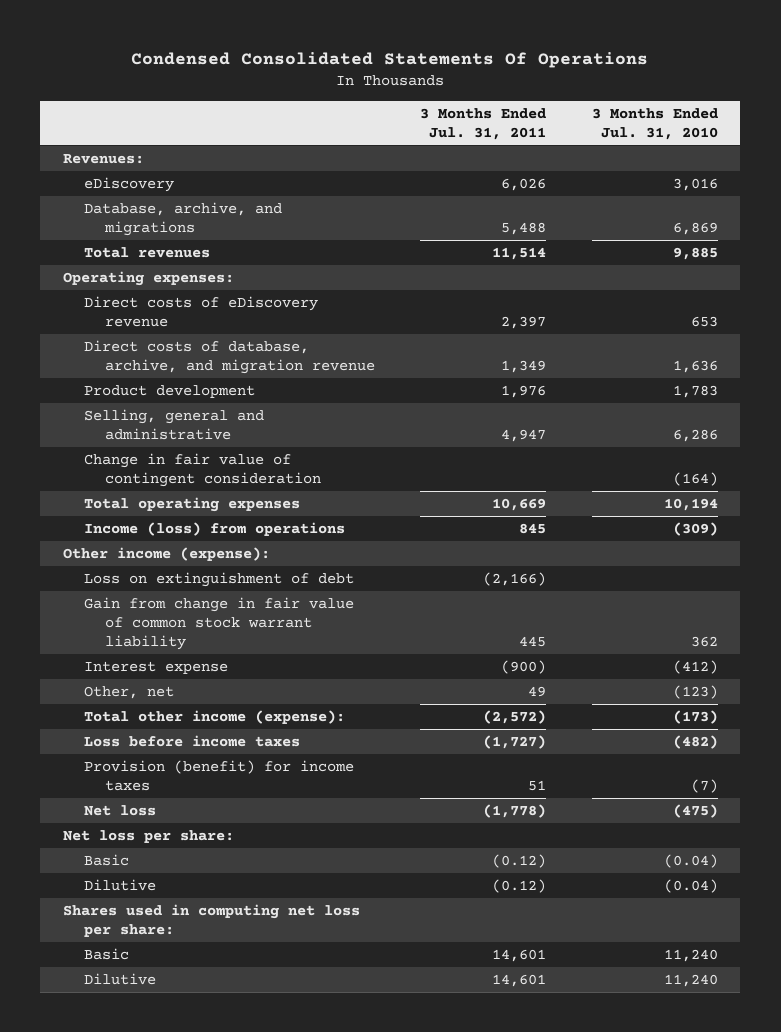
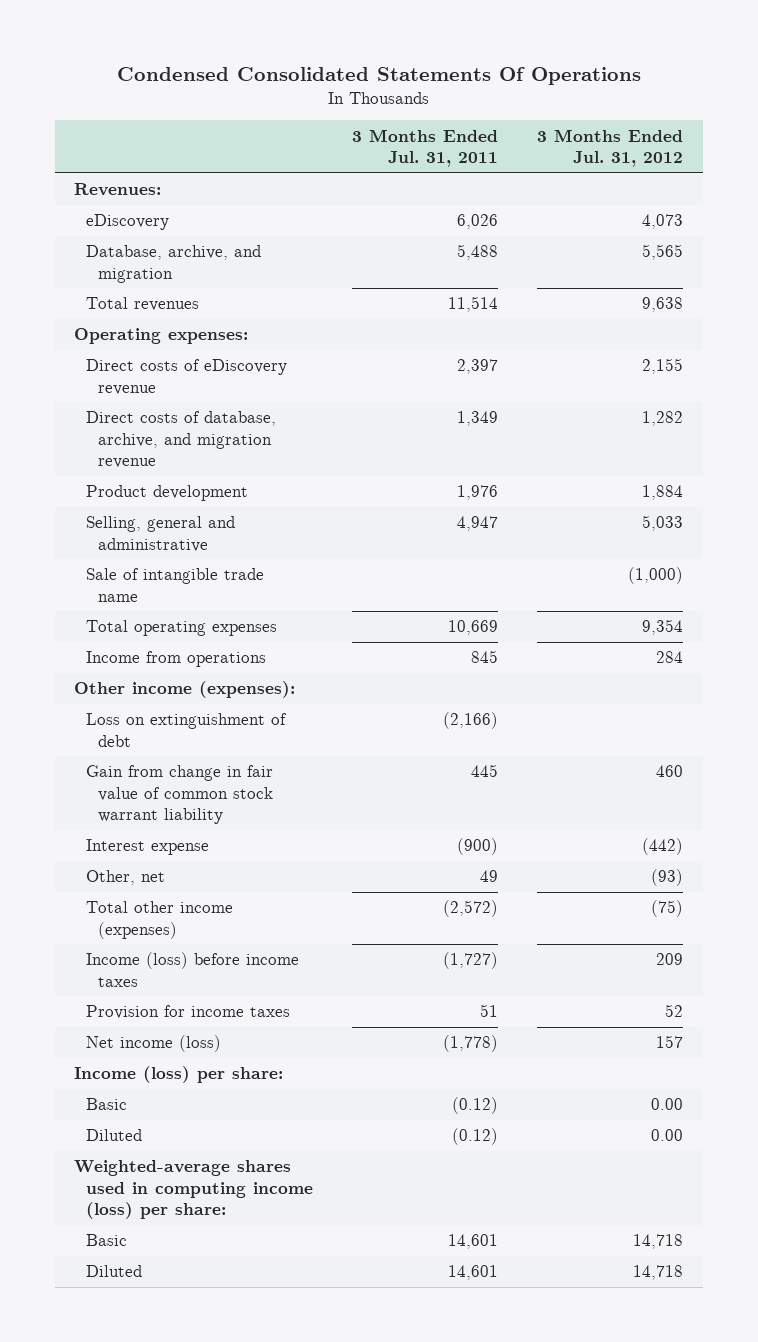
[591,107,718,140] 3 Months Ended Jul. 31, 2010 -> none
none -> [537,128,684,168] 3 Months Ended Jul. 31, 2012
[83,201,282,237] Database, archive, and migrations -> [86,245,262,283] Database, archive, and migration
[83,452,321,488] Change in fair value of contingent consideration -> none
none -> [86,568,265,602] Sale of intangible trade name
[83,521,345,536] Income (loss) from operations -> [86,651,267,668] Income from operations
[63,546,271,561] Other income (expense): -> [74,681,296,699] Other income (expenses):
[83,709,345,724] Total other income (expense): -> [86,901,234,939] Total other income (expenses)
[83,734,300,747] Loss before income taxes -> [86,952,300,987] Income (loss) before income taxes
[83,759,354,792] Provision (benefit) for income taxes -> [86,1005,291,1020] Provision for income taxes
[83,804,156,816] Net loss -> [86,1035,222,1053] Net income (loss)
[63,829,235,843] Net loss per share: -> [74,1066,284,1084] Income (loss) per share:
[83,878,156,891] Dilutive -> [86,1129,143,1142] Diluted
[63,903,361,938] Shares used in computing net loss per share: -> [74,1160,314,1220] Weighted-average shares used in computing income (loss) per share:
[83,972,156,985] Dilutive -> [86,1265,143,1278] Diluted

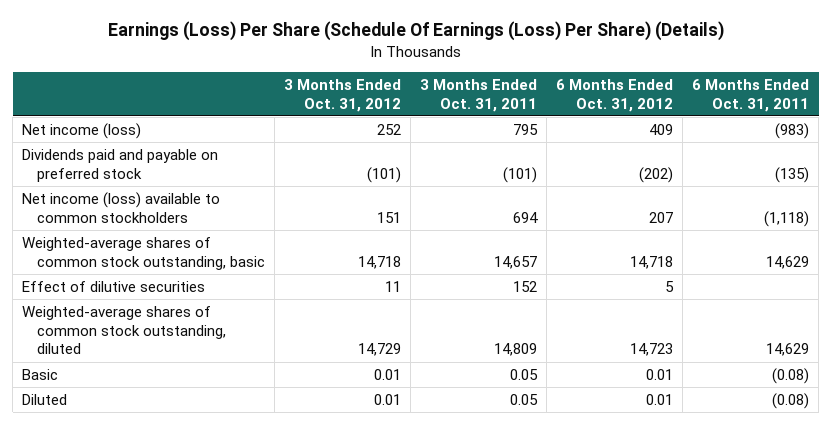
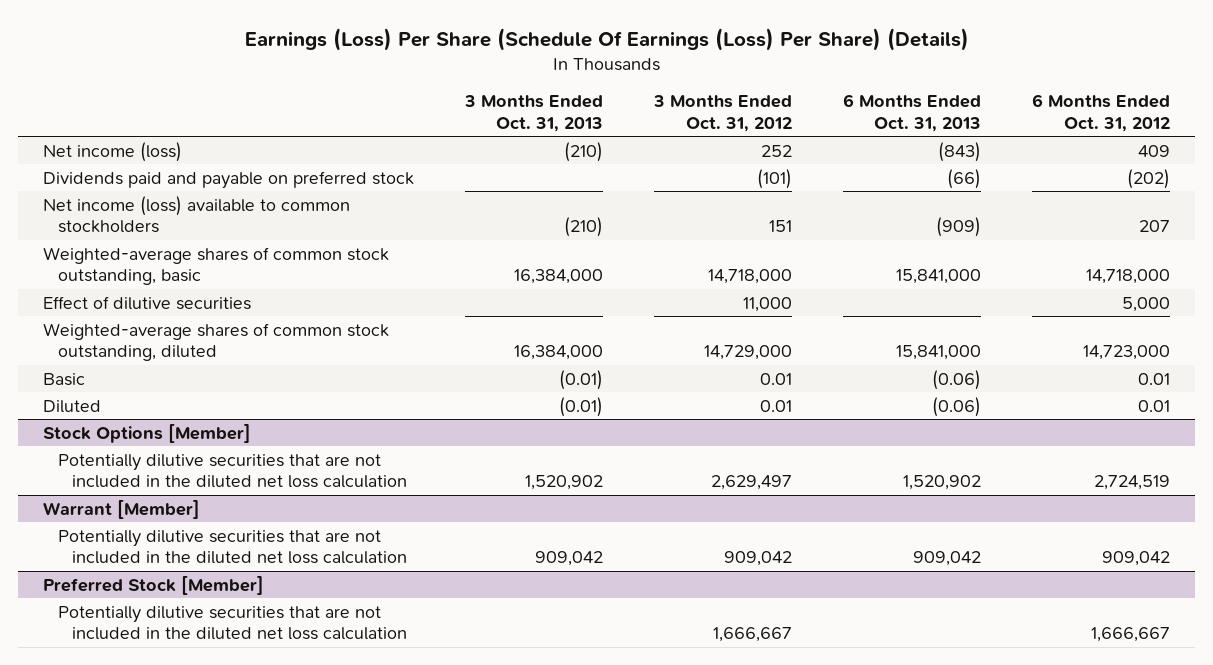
[419,78,537,112] 3 Months Ended Oct. 31, 2011 -> none
[692,78,810,112] 6 Months Ended Oct. 31, 2011 -> none
none -> [464,94,604,132] 3 Months Ended Oct. 31, 2013
none -> [843,93,982,132] 6 Months Ended Oct. 31, 2013
[357,255,401,269] 14,718 -> [708,269,793,285] 14,718,000
[629,255,673,269] 14,718 -> [1086,269,1171,285] 14,718,000
[384,281,401,293] 11 -> [743,296,793,312] 11,000
[664,281,674,293] 5 -> [1122,296,1171,312] 5,000
[357,343,401,357] 14,729 -> [704,345,793,361] 14,729,000
[629,343,673,357] 14,723 -> [1083,345,1171,361] 14,723,000
none -> [43,423,252,443] Stock Options [Member]
none -> [57,453,408,489] Potentially dilutive securities that are not included in the diluted net loss calculation
none -> [43,499,201,519] Warrant [Member]
none -> [57,529,408,565] Potentially dilutive securities that are not included in the diluted net loss calculation
none -> [43,575,265,595] Preferred Stock [Member]
none -> [57,605,408,641] Potentially dilutive securities that are not included in the diluted net loss calculation

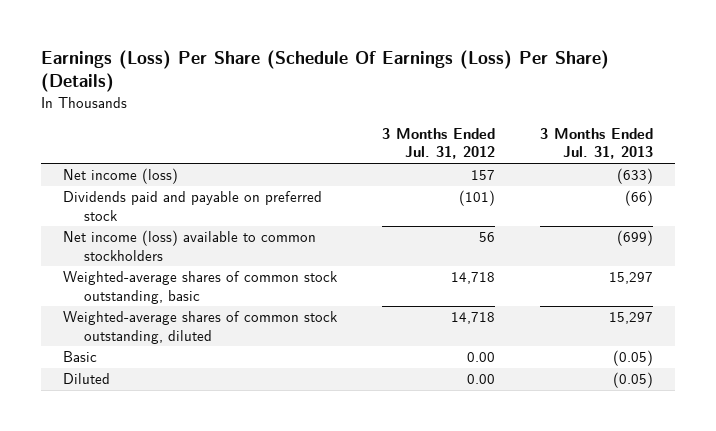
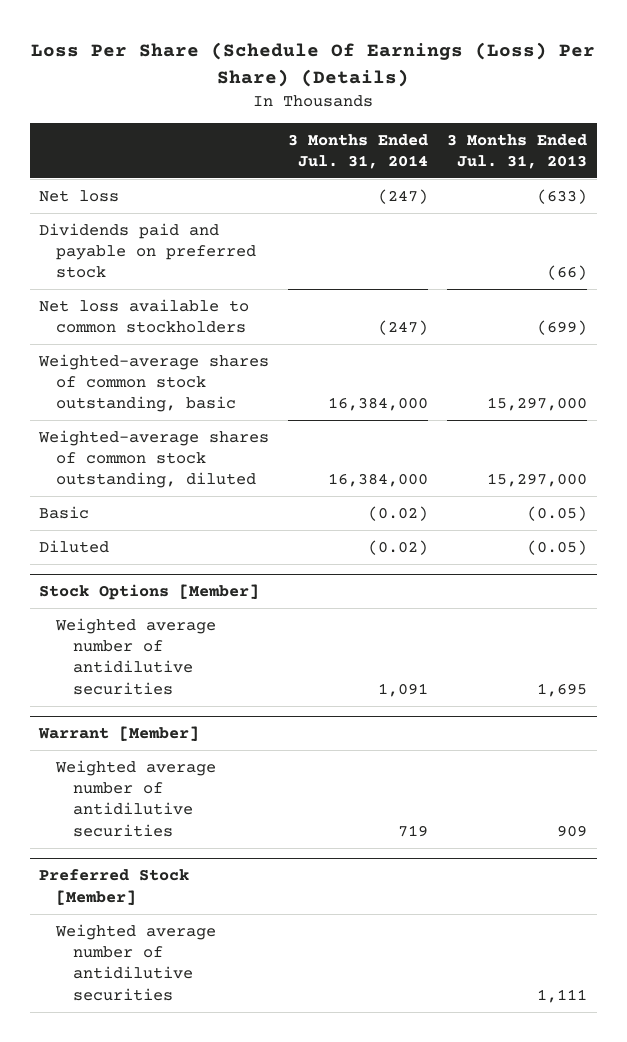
[40,50,609,93] Earnings (Loss) Per Share (Schedule Of Earnings (Loss) Per Share) (Details) -> [31,42,596,87] Loss Per Share (Schedule Of Earnings (Loss) Per Share) (Details)
[381,128,495,160] 3 Months Ended Jul. 31, 2012 -> none
none -> [288,133,429,169] 3 Months Ended Jul. 31, 2014
[63,168,179,185] Net income (loss) -> [39,189,120,202] Net loss
[63,230,317,261] Net income (loss) available to common stockholders -> [39,298,250,334] Net loss available to common stockholders
[608,272,653,285] 15,297 -> [487,397,588,412] 15,297,000
[608,312,653,325] 15,297 -> [487,473,588,488] 15,297,000
none -> [39,584,260,601] Stock Options [Member]
none -> [54,617,216,695] Weighted average number of antidilutive securities
none -> [38,726,200,742] Warrant [Member]
none -> [54,759,216,837] Weighted average number of antidilutive securities
none -> [39,869,190,905] Preferred Stock [Member]
none -> [54,923,216,1001] Weighted average number of antidilutive securities

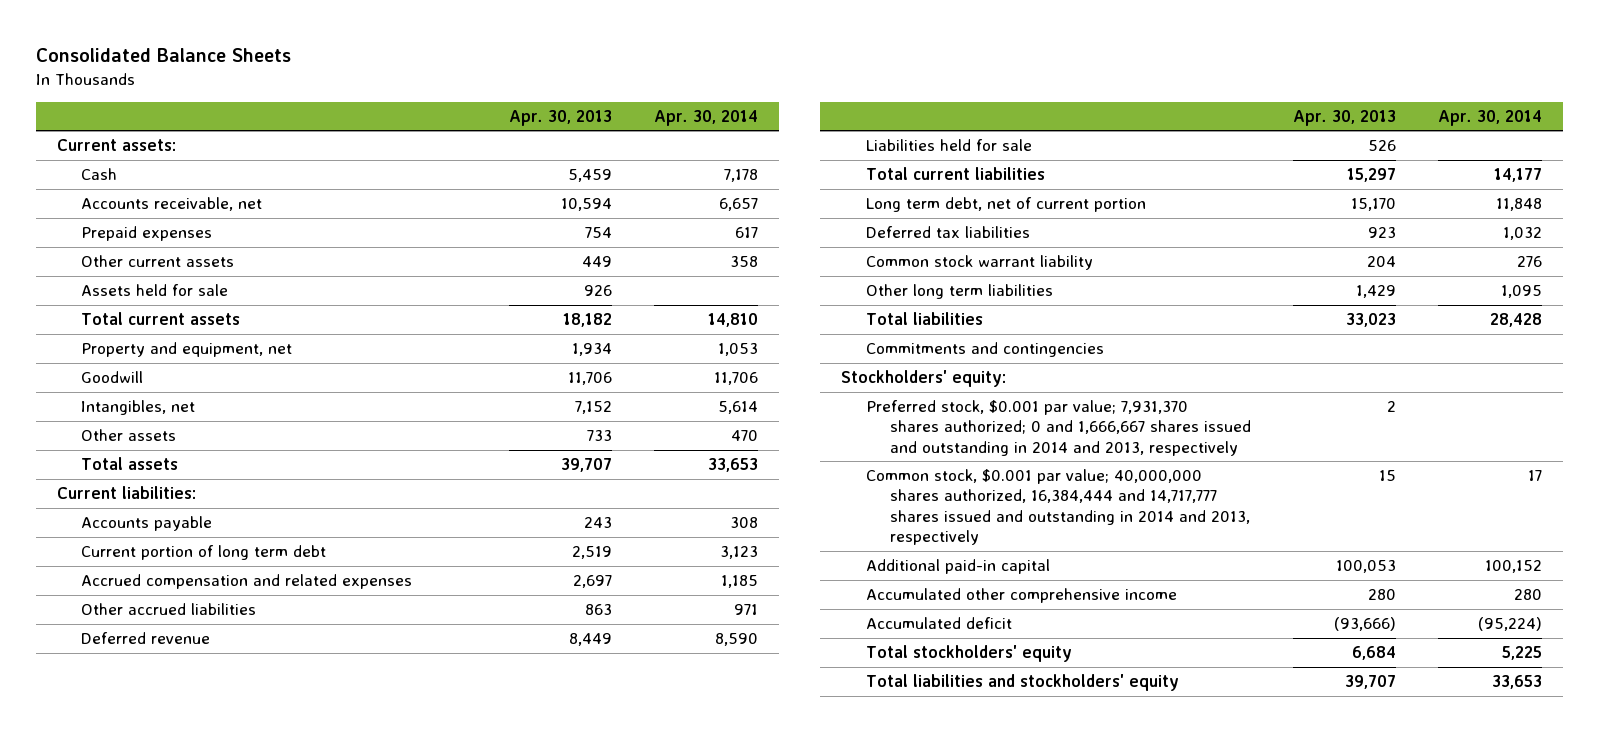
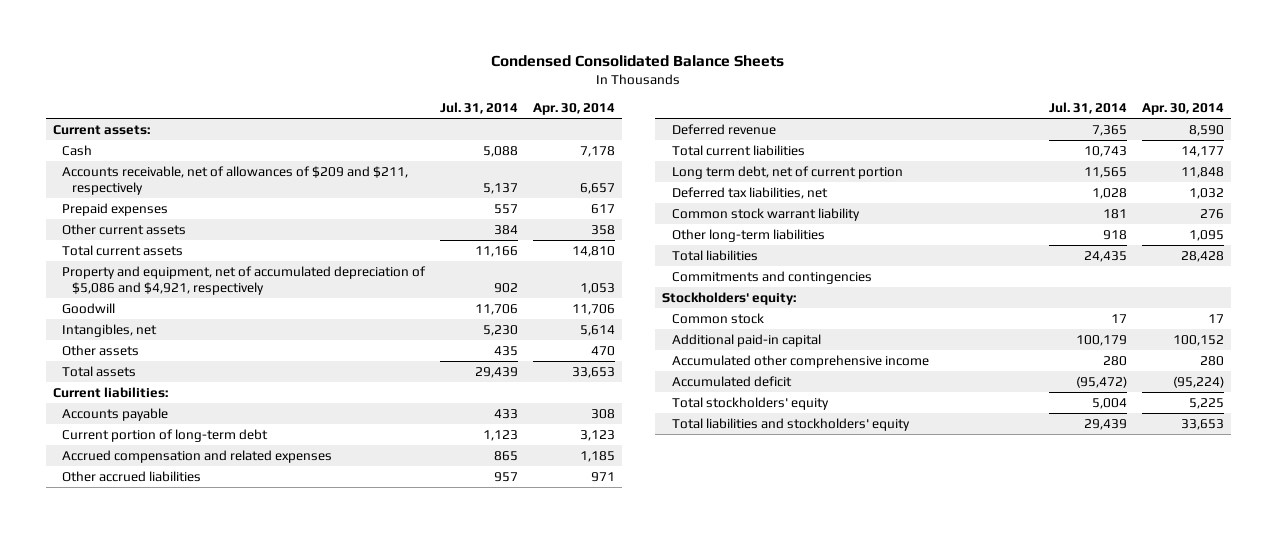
[36,48,292,63] Consolidated Balance Sheets -> [491,55,785,68] Condensed Consolidated Balance Sheets
[508,109,612,126] Apr. 30, 2013 -> none
none -> [439,102,518,115] Jul. 31, 2014
[81,197,263,212] Accounts receivable, net -> [62,165,409,196] Accounts receivable, net of allowances of $209 and $211, respectively
[81,284,229,297] Assets held for sale -> none
[81,342,293,358] Property and equipment, net -> [62,265,427,296] Property and equipment, net of accumulated depreciation of $5,086 and $4,921, respectively
[81,545,327,561] Current portion of long term debt -> [62,428,269,442] Current portion of long-term debt
[865,139,1032,152] Liabilities held for sale -> none
[865,226,1030,239] Deferred tax liabilities -> [671,186,828,199] Deferred tax liabilities, net
[865,284,1053,300] Other long term liabilities -> [671,228,825,242] Other long-term liabilities
[865,400,1252,456] Preferred stock, $0.001 par value; 7,931,370 shares authorized; 0 and 1,666,667 shares issued and outstanding in 2014 and 2013, respectively -> none
[865,469,1251,546] Common stock, $0.001 par value; 40,000,000 shares authorized, 16,384,444 and 14,717,777 shares issued and outstanding in 2014 and 2013, respectively -> [671,312,764,324] Common stock

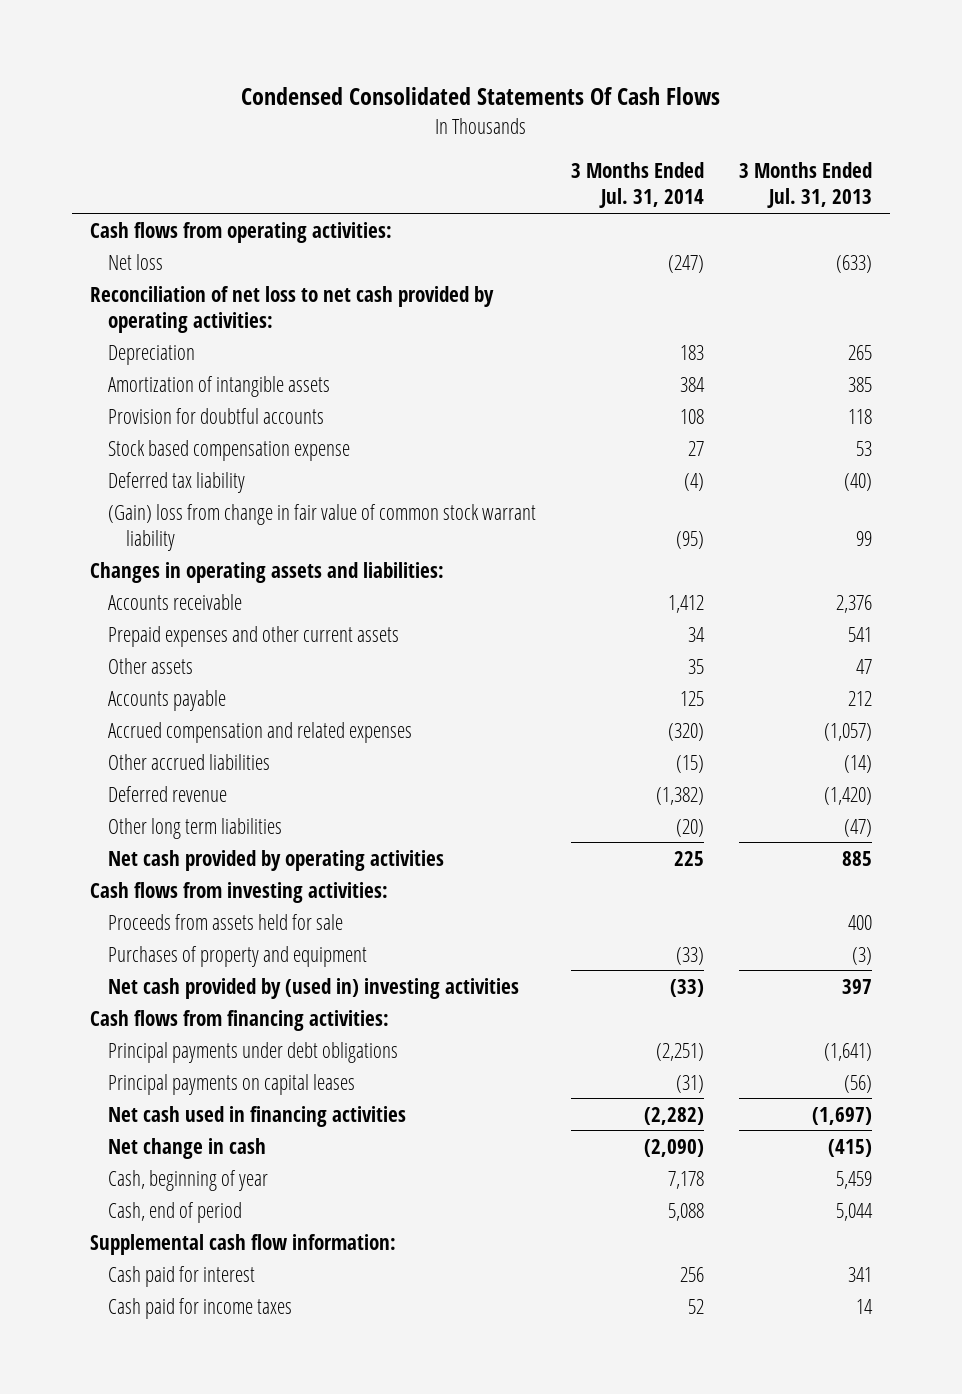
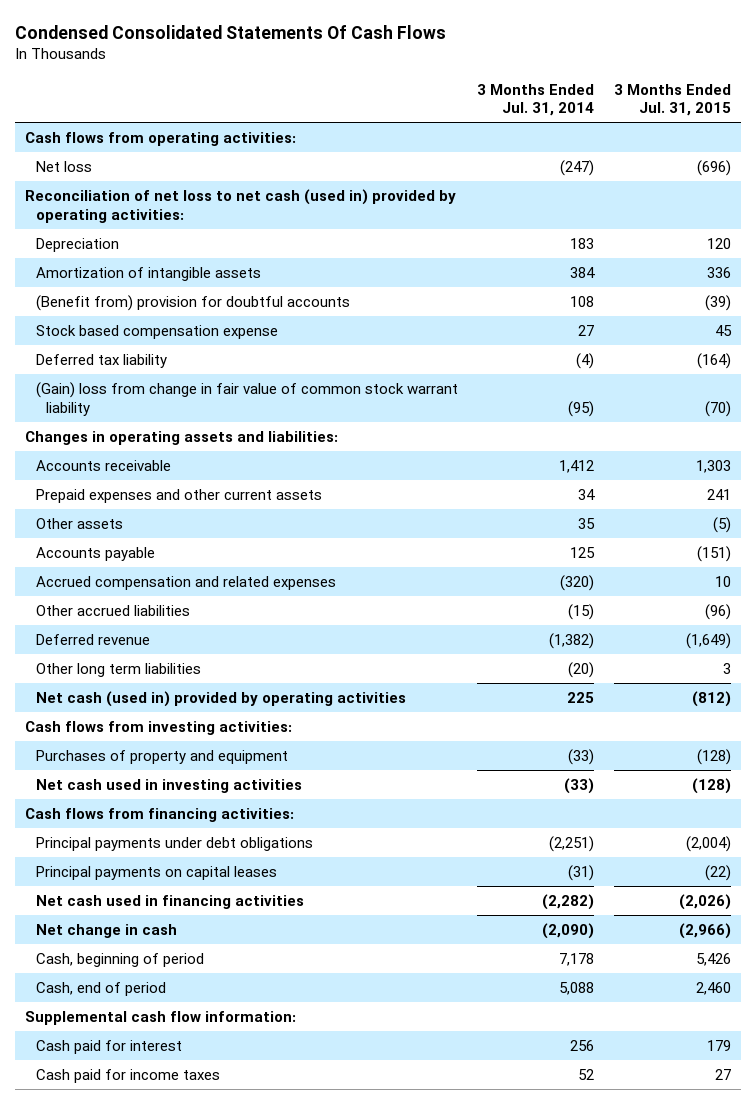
[739,162,873,209] 3 Months Ended Jul. 31, 2013 -> none
none -> [613,83,731,117] 3 Months Ended Jul. 31, 2015
[89,285,494,333] Reconciliation of net loss to net cash provided by operating activities: -> [25,188,457,223] Reconciliation of net loss to net cash (used in) provided by operating activities:
[107,407,324,424] Provision for doubtful accounts -> [35,294,350,311] (Benefit from) provision for doubtful accounts
[107,849,444,871] Net cash provided by operating activities -> [35,690,406,707] Net cash (used in) provided by operating activities
[107,913,343,930] Proceeds from assets held for sale -> none
[107,977,519,999] Net cash provided by (used in) investing activities -> [35,778,302,793] Net cash used in investing activities
[107,1169,268,1191] Cash, beginning of year -> [35,952,204,967] Cash, beginning of period

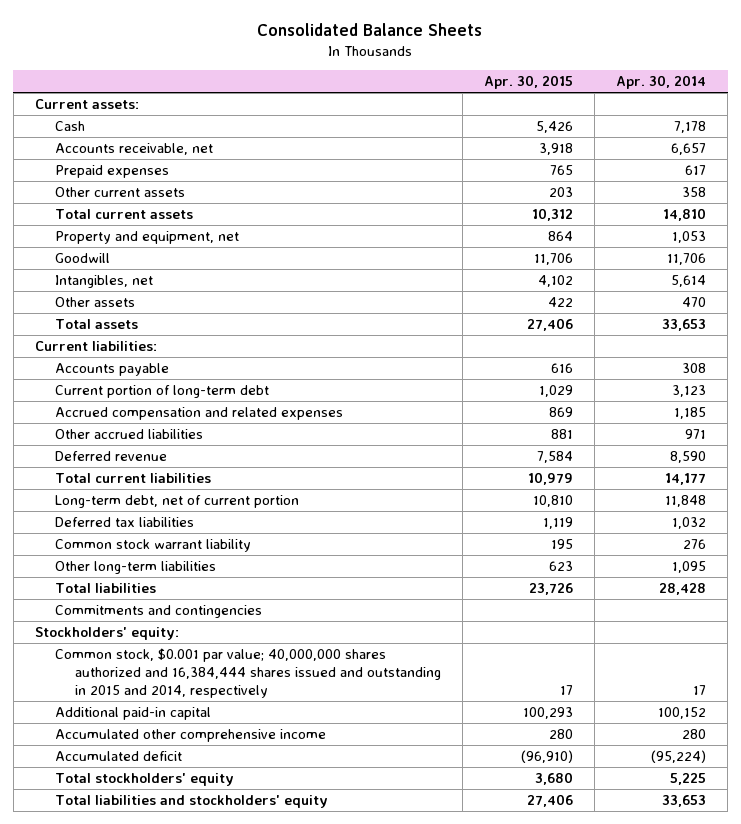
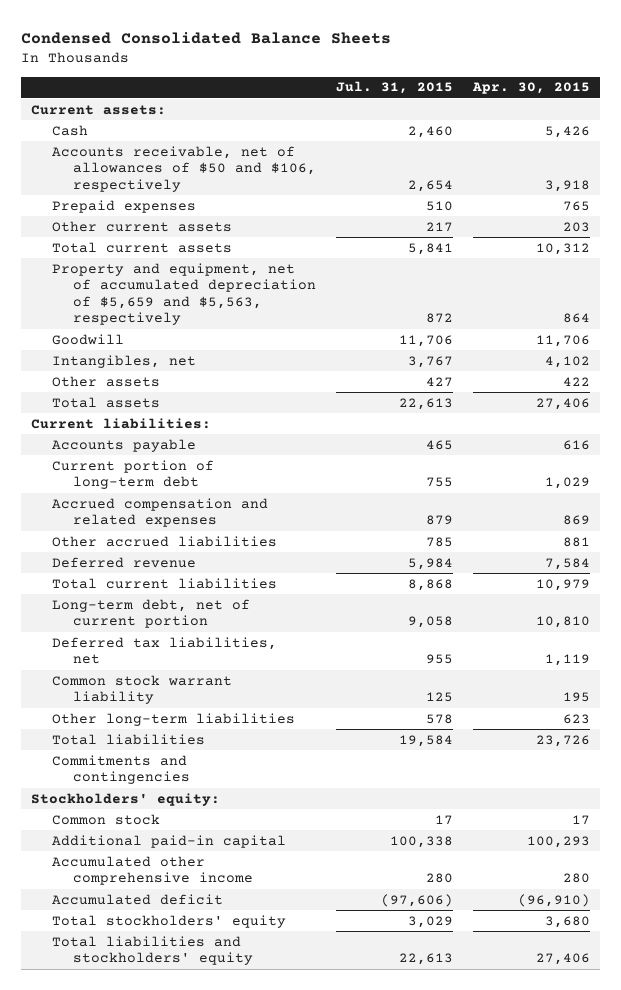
[257,22,483,36] Consolidated Balance Sheets -> [20,32,391,45] Condensed Consolidated Balance Sheets
[616,75,707,90] Apr. 30, 2014 -> none
none -> [335,81,453,95] Jul. 31, 2015
[54,142,213,155] Accounts receivable, net -> [51,145,316,192] Accounts receivable, net of allowances of $50 and $106, respectively
[54,230,239,244] Property and equipment, net -> [51,262,316,326] Property and equipment, net of accumulated depreciation of $5,659 and $5,563, respectively
[54,516,194,527] Deferred tax liabilities -> [51,636,277,665] Deferred tax liabilities, net
[54,647,441,698] Common stock, $0.001 par value; 40,000,000 shares authorized and 16,384,444 shares issued and outstanding in 2015 and 2014, respectively -> [51,813,160,825] Common stock

